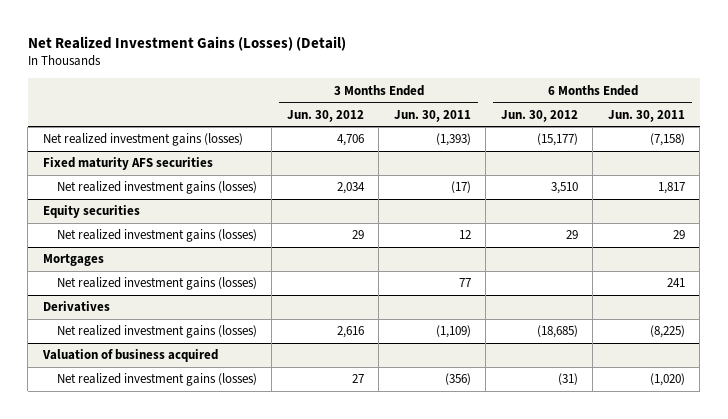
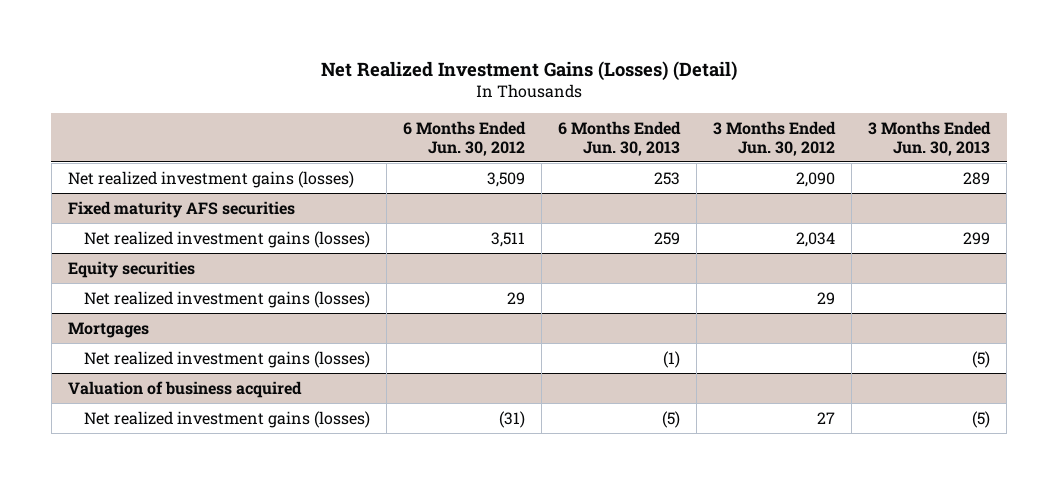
[393,109,471,122] Jun. 30, 2011 -> none
[607,109,685,122] Jun. 30, 2011 -> none
none -> [557,120,681,156] 6 Months Ended Jun. 30, 2013
none -> [868,120,992,156] 3 Months Ended Jun. 30, 2013
[336,134,364,147] 4,706 -> [795,171,835,187] 2,090
[536,133,578,147] (15,177) -> [486,171,525,187] 3,509
[550,182,578,195] 3,510 -> [490,231,525,247] 3,511
[42,301,110,313] Derivatives -> none
[56,325,257,339] Net realized investment gains (losses) -> none

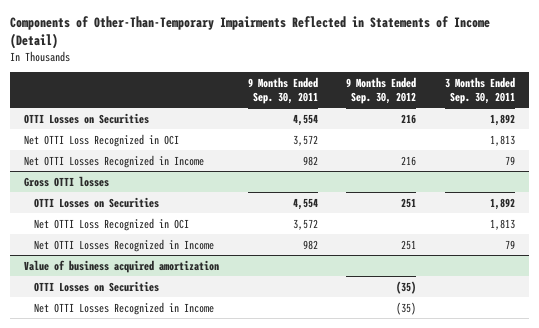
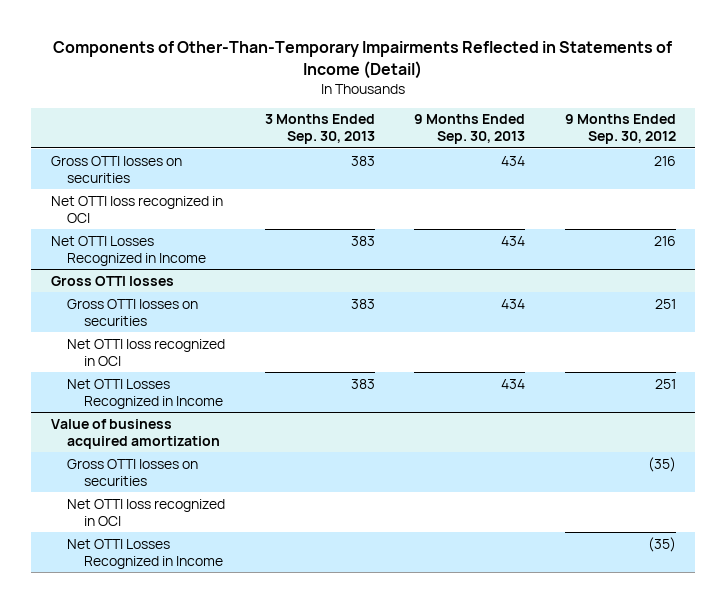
[247,76,318,104] 9 Months Ended Sep. 30, 2011 -> none
[444,76,515,104] 3 Months Ended Sep. 30, 2011 -> none
none -> [264,114,375,145] 3 Months Ended Sep. 30, 2013
none -> [414,114,526,145] 9 Months Ended Sep. 30, 2013
[23,112,149,124] OTTI Losses on Securities -> [50,155,182,183] Gross OTTI losses on securities
[23,133,179,147] Net OTTI Loss Recognized in OCI -> [50,195,223,223] Net OTTI loss recognized in OCI
[33,196,159,208] OTTI Losses on Securities -> [67,298,199,326] Gross OTTI losses on securities
[33,217,189,231] Net OTTI Loss Recognized in OCI -> [67,338,226,366] Net OTTI loss recognized in OCI
[33,280,159,292] OTTI Losses on Securities -> [67,458,199,486] Gross OTTI losses on securities
none -> [67,498,226,526] Net OTTI loss recognized in OCI

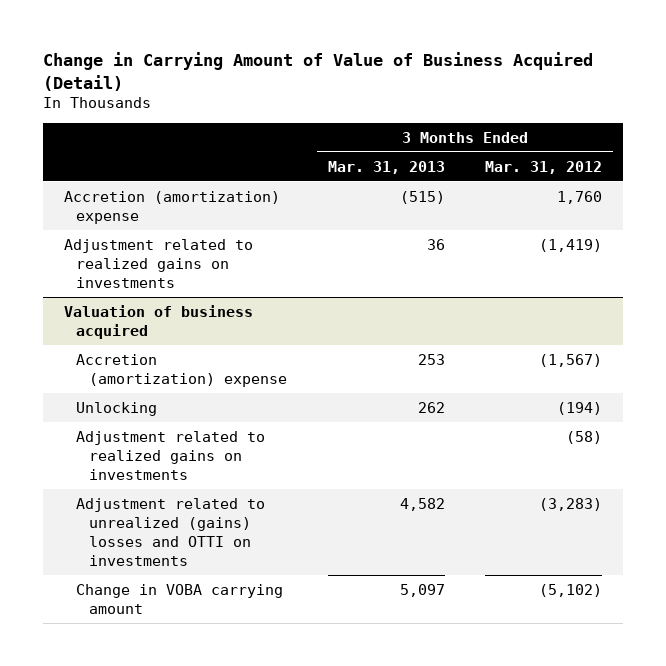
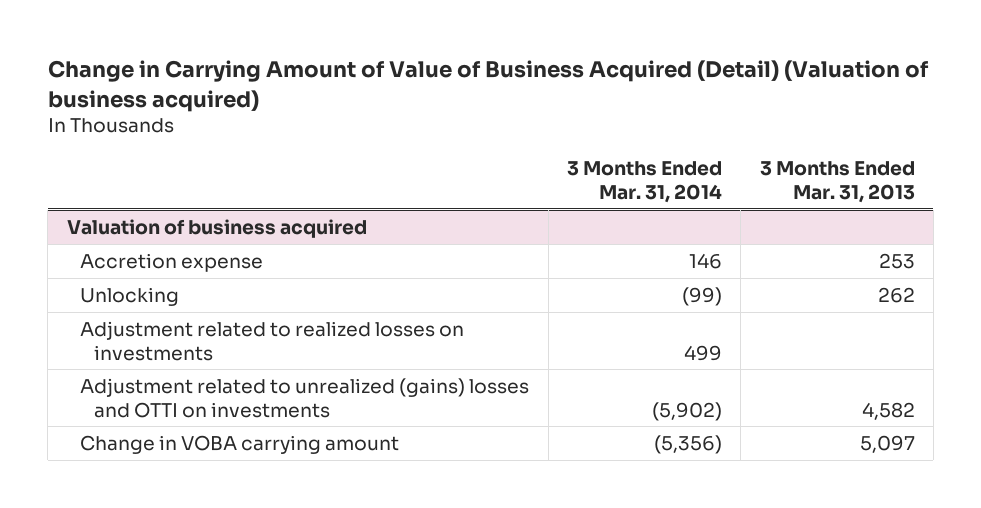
[43,51,594,91] Change in Carrying Amount of Value of Business Acquired (Detail) -> [47,60,929,112] Change in Carrying Amount of Value of Business Acquired (Detail) (Valuation of business acquired)
[485,160,603,174] Mar. 31, 2012 -> none
none -> [566,160,722,203] 3 Months Ended Mar. 31, 2014
[63,190,280,224] Accretion (amortization) expense -> none
[63,238,253,288] Adjustment related to realized gains on investments -> none
[76,353,287,387] Accretion (amortization) expense -> [80,252,264,272] Accretion expense
[76,430,266,480] Adjustment related to realized gains on investments -> [80,320,465,361] Adjustment related to realized losses on investments

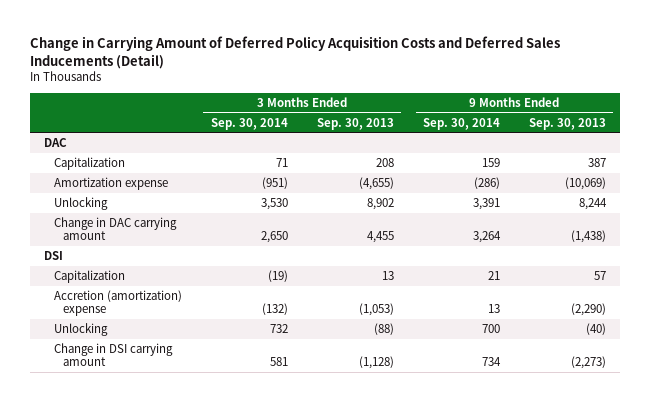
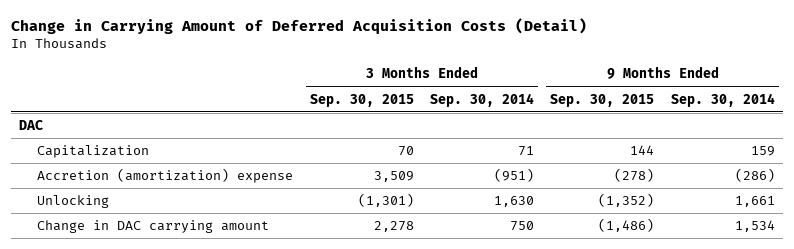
[29,35,560,69] Change in Carrying Amount of Deferred Policy Acquisition Costs and Deferred Sales Inducements (Detail) -> [11,18,588,35] Change in Carrying Amount of Deferred Acquisition Costs (Detail)
[316,117,394,130] Sep. 30, 2013 -> none
[528,117,606,130] Sep. 30, 2013 -> none
none -> [309,93,414,107] Sep. 30, 2015
none -> [550,93,655,107] Sep. 30, 2015
[44,251,64,261] DSI -> none
[53,270,125,284] Capitalization -> none
[53,290,182,317] Accretion (amortization) expense -> none
[53,323,108,337] Unlocking -> none
[53,343,173,367] Change in DSI carrying amount -> none
[53,177,168,191] Amortization expense -> [37,168,294,184] Accretion (amortization) expense
[260,198,288,211] 3,530 -> [494,196,535,208] 1,630
[472,198,500,211] 3,391 -> [734,196,775,208] 1,661
[260,231,288,244] 2,650 -> [510,221,535,232] 750
[472,231,501,244] 3,264 -> [734,220,775,233] 1,534

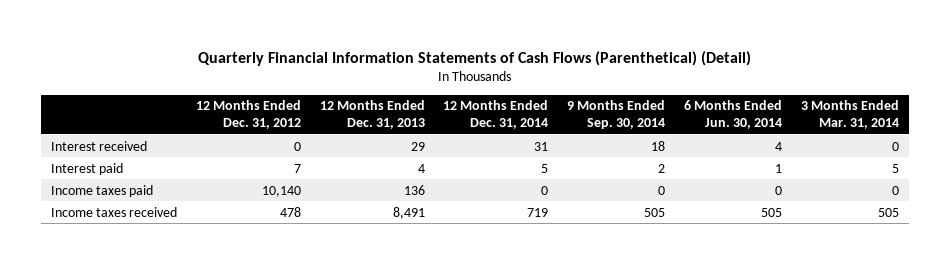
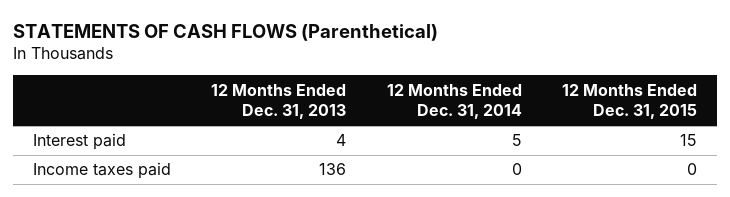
[197,50,751,66] Quarterly Financial Information Statements of Cash Flows (Parenthetical) (Detail) -> [13,24,439,42] STATEMENTS OF CASH FLOWS (Parenthetical)
[195,100,301,130] 12 Months Ended Dec. 31, 2012 -> none
[567,100,666,130] 9 Months Ended Sep. 30, 2014 -> none
[684,100,783,130] 6 Months Ended Jun. 30, 2014 -> none
[801,100,900,130] 3 Months Ended Mar. 31, 2014 -> none
none -> [561,83,697,120] 12 Months Ended Dec. 31, 2015
[50,140,147,151] Interest received -> none
[50,206,177,217] Income taxes received -> none

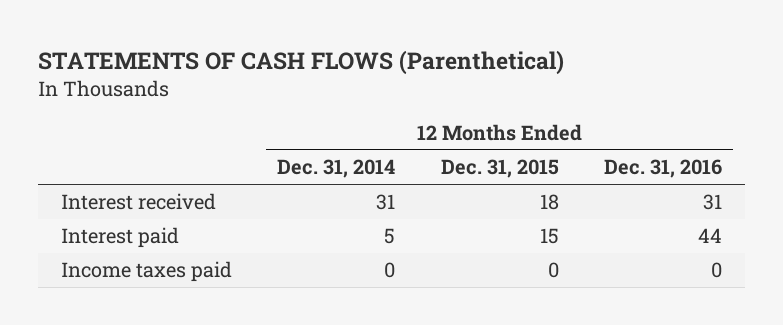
[211,83,347,120] 12 Months Ended Dec. 31, 2013 -> none
none -> [604,159,723,179] Dec. 31, 2016
none -> [60,193,216,211] Interest received

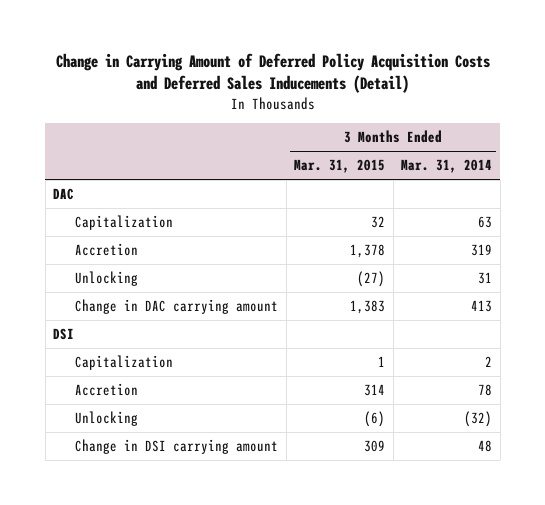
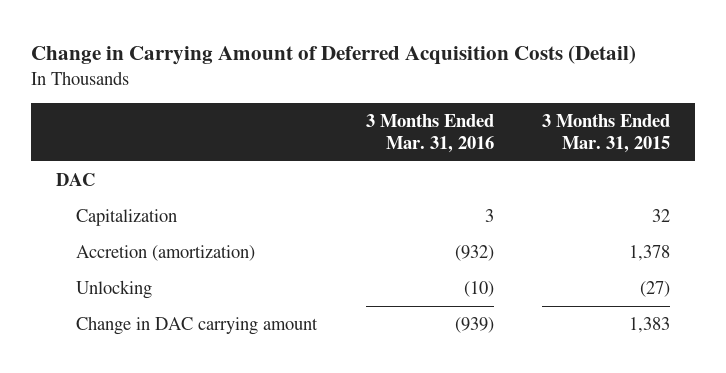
[55,53,490,94] Change in Carrying Amount of Deferred Policy Acquisition Costs and Deferred Sales Inducements (Detail) -> [31,45,637,66] Change in Carrying Amount of Deferred Acquisition Costs (Detail)
[401,159,493,174] Mar. 31, 2014 -> none
none -> [365,114,494,154] 3 Months Ended Mar. 31, 2016
[75,243,139,257] Accretion -> [76,244,256,261] Accretion (amortization)
[53,328,75,341] DSI -> none
[75,355,174,371] Capitalization -> none
[75,383,139,397] Accretion -> none
[75,411,139,427] Unlocking -> none
[75,439,279,455] Change in DSI carrying amount -> none

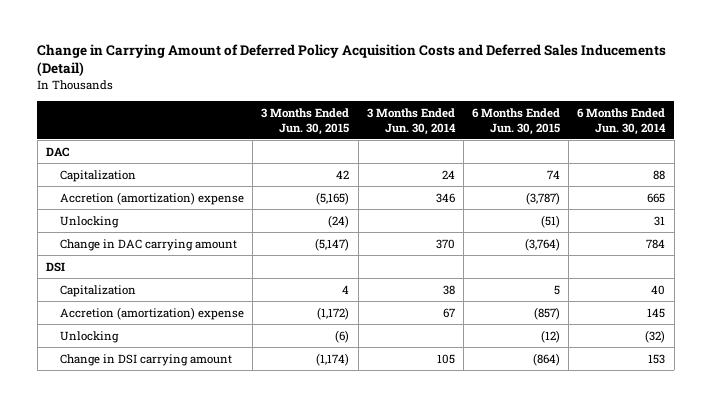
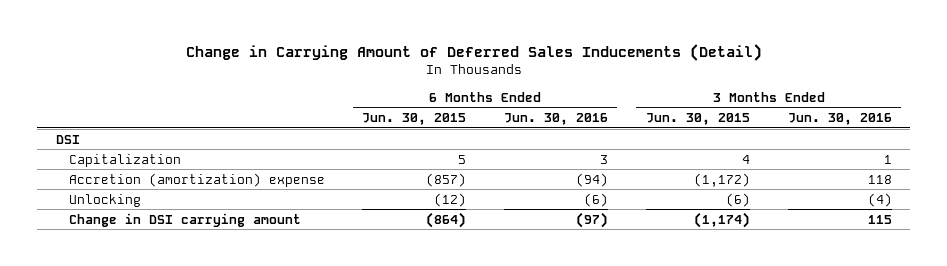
[37,44,667,77] Change in Carrying Amount of Deferred Policy Acquisition Costs and Deferred Sales Inducements (Detail) -> [185,43,762,61] Change in Carrying Amount of Deferred Sales Inducements (Detail)
[366,107,456,135] 3 Months Ended Jun. 30, 2014 -> none
[577,107,667,135] 6 Months Ended Jun. 30, 2014 -> none
none -> [504,113,609,126] Jun. 30, 2016
none -> [787,113,892,126] Jun. 30, 2016
[45,146,69,157] DAC -> none
[60,169,137,182] Capitalization -> none
[60,191,245,205] Accretion (amortization) expense -> none
[60,215,120,228] Unlocking -> none
[60,238,238,251] Change in DAC carrying amount -> none

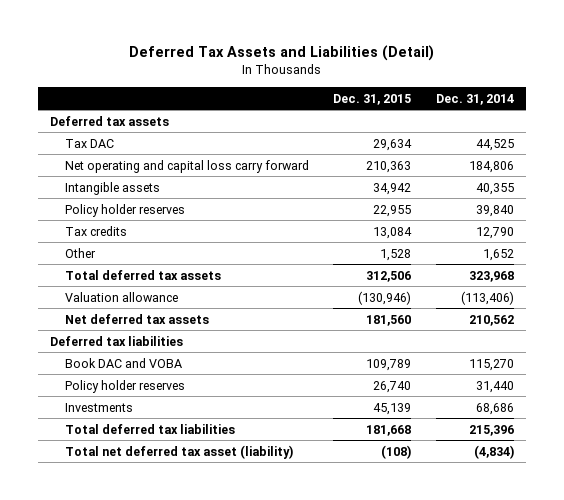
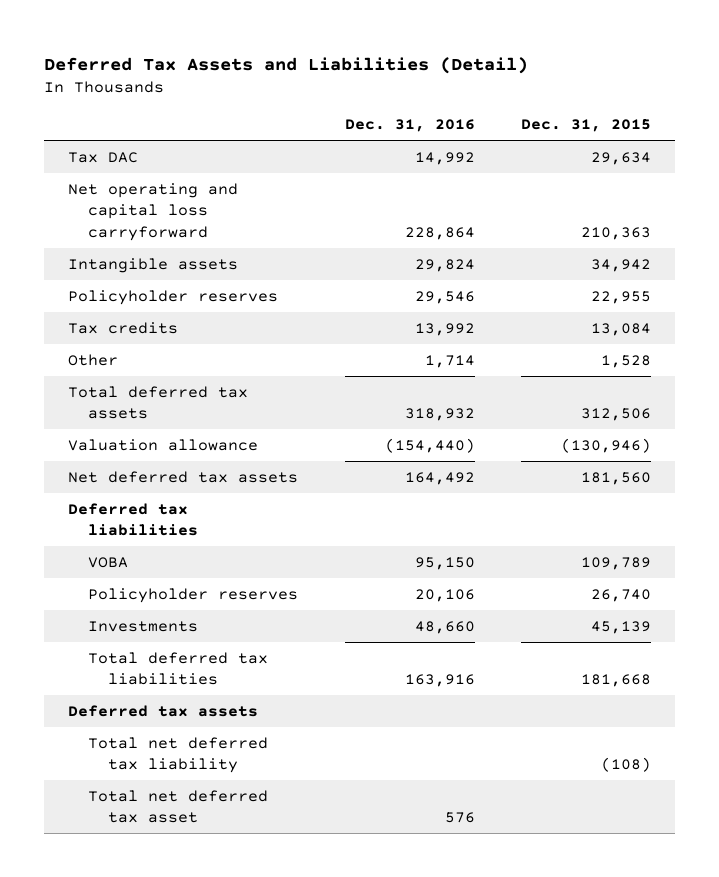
[436,93,515,105] Dec. 31, 2014 -> none
none -> [344,119,475,133] Dec. 31, 2016
[64,159,309,173] Net operating and capital loss carry forward -> [67,182,238,241] Net operating and capital loss carryforward
[64,203,185,217] Policy holder reserves -> [67,289,278,305] Policyholder reserves
[64,357,182,368] Book DAC and VOBA -> [87,556,128,568] VOBA
[64,379,185,393] Policy holder reserves -> [87,587,298,603] Policyholder reserves
[50,115,170,126] Deferred tax assets -> [67,704,258,717] Deferred tax assets
[64,444,293,459] Total net deferred tax asset (liability) -> [87,736,268,774] Total net deferred tax liability
none -> [87,789,268,824] Total net deferred tax asset

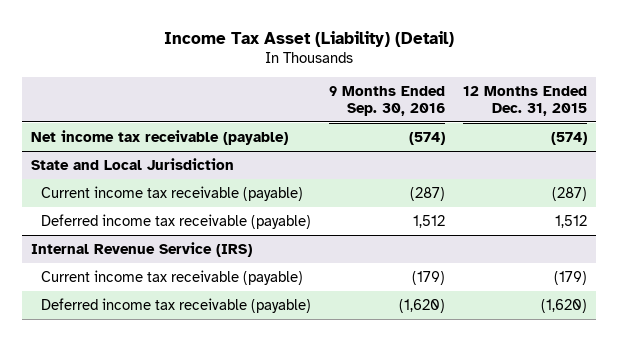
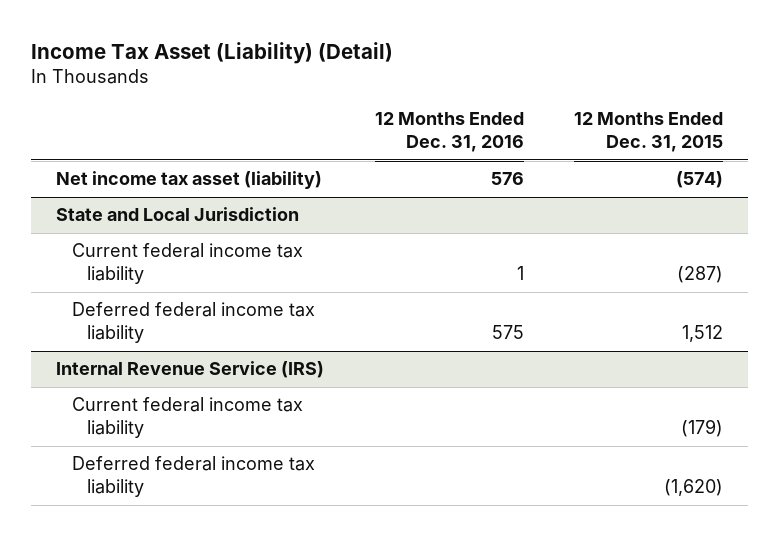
[328,86,445,116] 9 Months Ended Sep. 30, 2016 -> none
none -> [374,112,524,153] 12 Months Ended Dec. 31, 2016
[30,129,288,145] Net income tax receivable (payable) -> [56,171,323,190] Net income tax asset (liability)
[40,185,303,201] Current income tax receivable (payable) -> [71,243,303,285] Current federal income tax liability
[40,213,311,229] Deferred income tax receivable (payable) -> [71,302,315,344] Deferred federal income tax liability
[40,269,303,285] Current income tax receivable (payable) -> [71,397,303,439] Current federal income tax liability
[40,297,311,313] Deferred income tax receivable (payable) -> [71,456,315,498] Deferred federal income tax liability

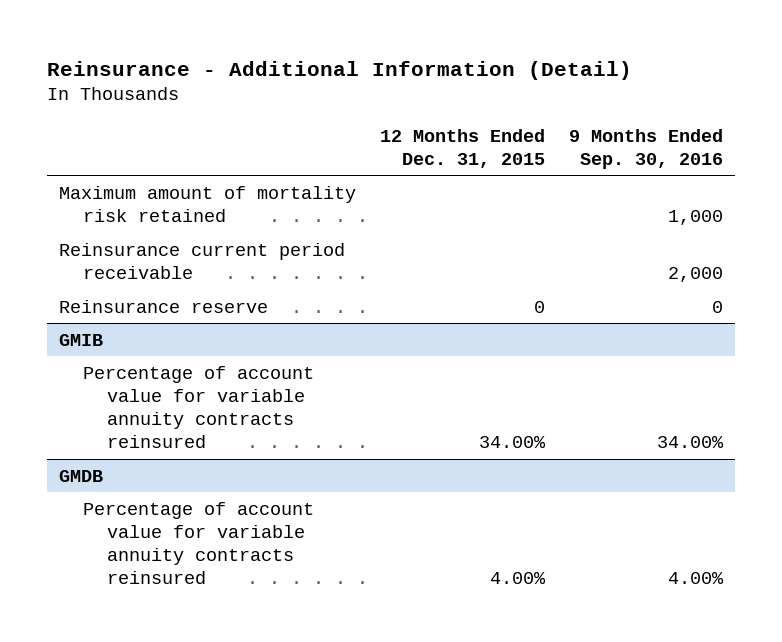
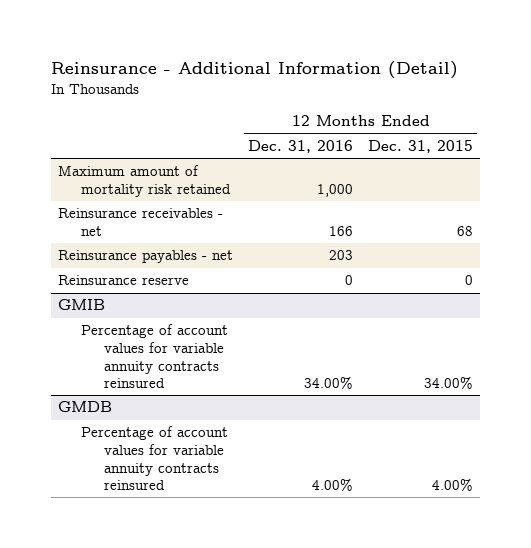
[569,128,724,169] 9 Months Ended Sep. 30, 2016 -> none
none -> [248,139,354,153] Dec. 31, 2016
[59,242,346,279] Reinsurance current period receivable -> none
none -> [58,208,224,236] Reinsurance receivables - net
none -> [58,250,234,264] Reinsurance payables - net
[82,365,314,449] Percentage of account value for variable annuity contracts reinsured -> [81,324,229,389] Percentage of account values for variable annuity contracts reinsured
[82,501,314,585] Percentage of account value for variable annuity contracts reinsured -> [81,426,229,491] Percentage of account values for variable annuity contracts reinsured

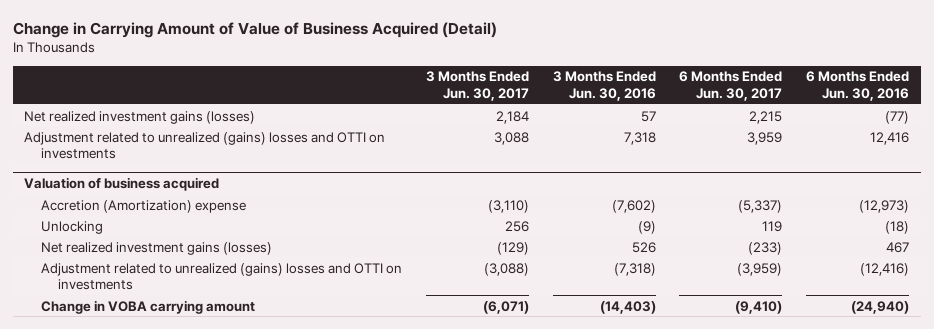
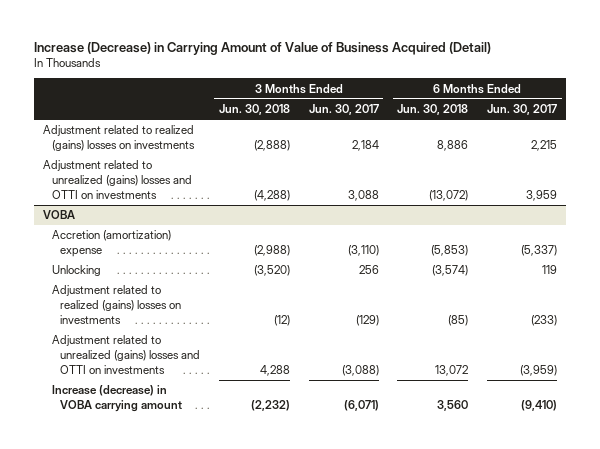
[12,21,497,38] Change in Carrying Amount of Value of Business Acquired (Detail) -> [34,41,492,55] Increase (Decrease) in Carrying Amount of Value of Business Acquired (Detail)
[552,71,656,102] 3 Months Ended Jun. 30, 2016 -> none
[806,71,910,102] 6 Months Ended Jun. 30, 2016 -> none
none -> [218,104,290,116] Jun. 30, 2018
none -> [397,104,469,116] Jun. 30, 2018
[24,110,256,124] Net realized investment gains (losses) -> [43,125,195,151] Adjustment related to realized (gains) losses on investments
[24,176,220,191] Valuation of business acquired -> [43,210,76,220] VOBA
[41,199,247,213] Accretion (Amortization) expense -> [51,230,171,257] Accretion (amortization) expense
[41,241,273,255] Net realized investment gains (losses) -> [51,285,182,324] Adjustment related to realized (gains) losses on investments
[41,299,256,314] Change in VOBA carrying amount -> [51,385,183,412] Increase (decrease) in VOBA carrying amount

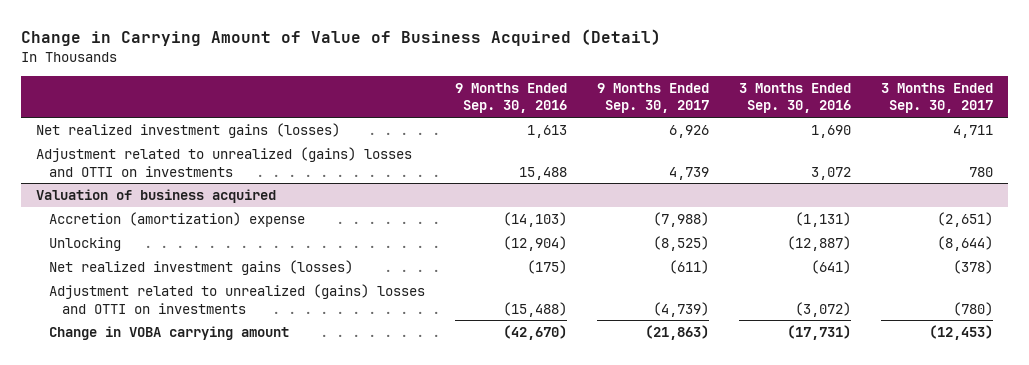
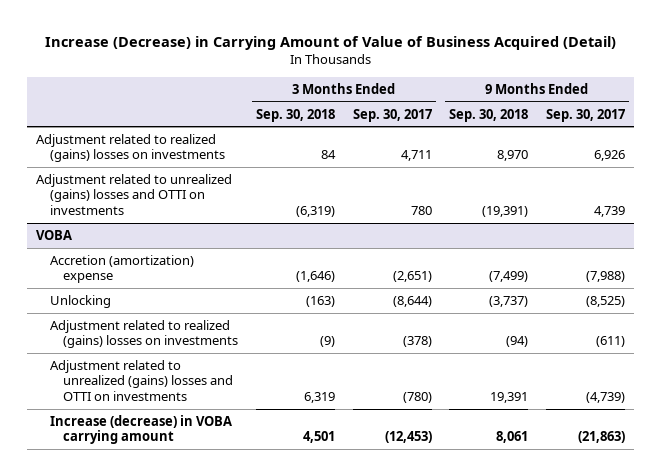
[20,28,661,46] Change in Carrying Amount of Value of Business Acquired (Detail) -> [44,36,616,51] Increase (Decrease) in Carrying Amount of Value of Business Acquired (Detail)
[454,82,567,114] 9 Months Ended Sep. 30, 2016 -> none
[739,82,852,114] 3 Months Ended Sep. 30, 2016 -> none
none -> [256,108,336,122] Sep. 30, 2018
none -> [449,108,529,122] Sep. 30, 2018
[35,123,340,139] Net realized investment gains (losses) -> [36,133,225,163] Adjustment related to realized (gains) losses on investments
[35,189,276,204] Valuation of business acquired -> [36,229,73,240] VOBA
[48,260,353,276] Net realized investment gains (losses) -> [49,319,239,349] Adjustment related to realized (gains) losses on investments
[48,326,289,341] Change in VOBA carrying amount -> [49,414,232,445] Increase (decrease) in VOBA carrying amount

